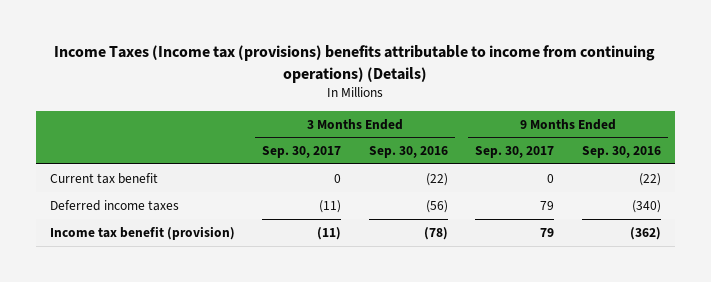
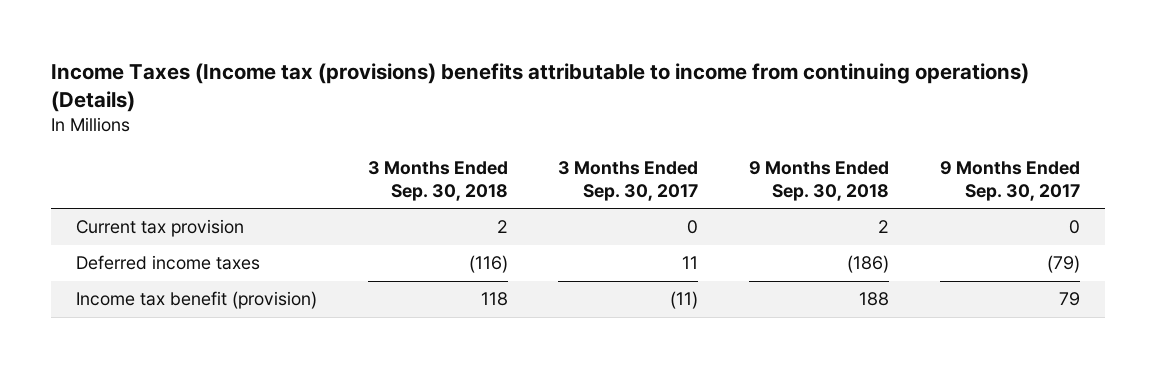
[368,146,448,159] Sep. 30, 2016 -> none
[581,146,661,159] Sep. 30, 2016 -> none
none -> [367,160,508,201] 3 Months Ended Sep. 30, 2018
none -> [749,160,890,201] 9 Months Ended Sep. 30, 2018
[49,172,158,184] Current tax benefit -> [75,219,244,238] Current tax provision
[319,199,342,213] (11) -> [682,256,699,270] 11
[540,200,555,210] 79 -> [1046,255,1080,274] (79)

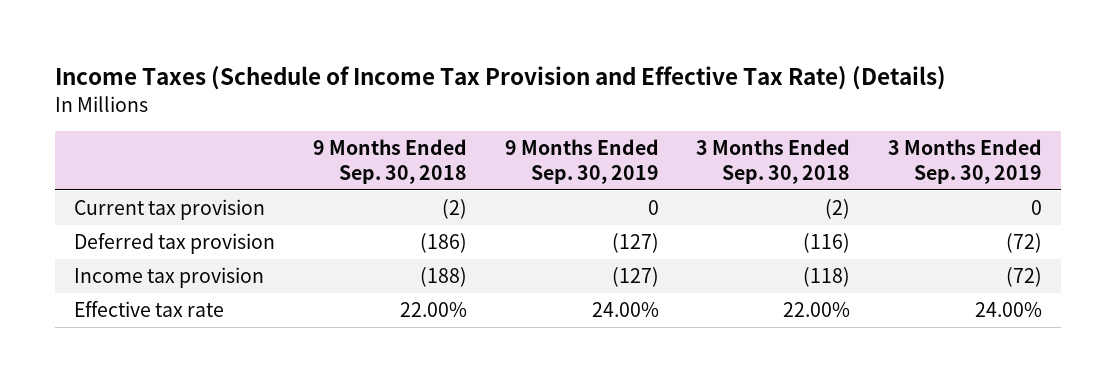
[50,62,1029,112] Income Taxes (Income tax (provisions) benefits attributable to income from continuing operations) (Details) -> [55,66,947,91] Income Taxes (Schedule of Income Tax Provision and Effective Tax Rate) (Details)
[558,160,699,201] 3 Months Ended Sep. 30, 2017 -> none
[939,160,1080,201] 9 Months Ended Sep. 30, 2017 -> none
none -> [504,139,659,184] 9 Months Ended Sep. 30, 2019
none -> [888,139,1043,184] 3 Months Ended Sep. 30, 2019
[496,220,508,234] 2 -> [825,199,851,220] (2)
[878,220,890,234] 2 -> [441,199,467,220] (2)
[75,255,260,271] Deferred income taxes -> [73,233,275,255] Deferred tax provision
[75,291,317,310] Income tax benefit (provision) -> [73,267,264,289] Income tax provision
[480,292,508,307] 118 -> [803,267,851,288] (118)
[859,292,890,307] 188 -> [419,267,467,288] (188)
none -> [73,301,224,318] Effective tax rate

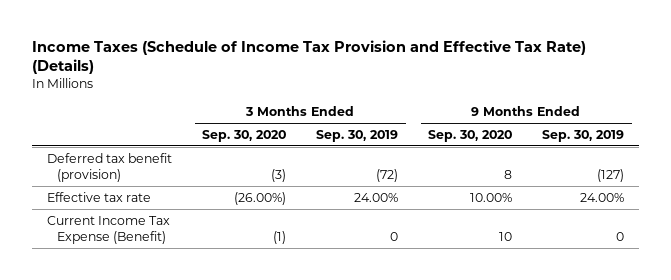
[312,139,467,184] 9 Months Ended Sep. 30, 2018 -> none
[696,139,851,184] 3 Months Ended Sep. 30, 2018 -> none
none -> [202,130,287,143] Sep. 30, 2020
none -> [428,130,513,143] Sep. 30, 2020
[73,199,265,221] Current tax provision -> none
[73,267,264,289] Income tax provision -> none
[73,233,275,255] Deferred tax provision -> [47,152,173,182] Deferred tax benefit (provision)
none -> [47,215,171,244] Current Income Tax Expense (Benefit)

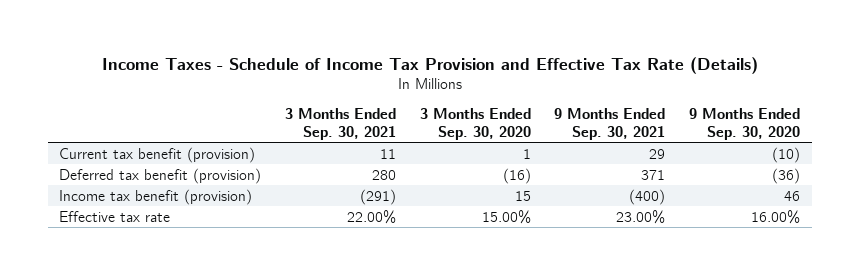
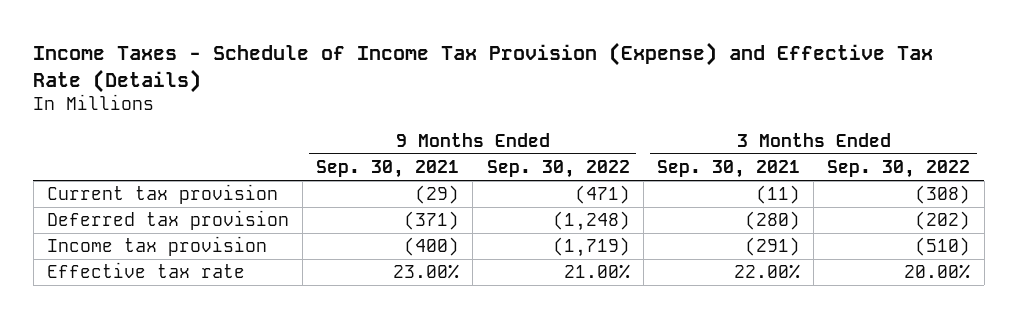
[101,56,758,74] Income Taxes - Schedule of Income Tax Provision and Effective Tax Rate (Details) -> [33,42,934,93] Income Taxes - Schedule of Income Tax Provision (Expense) and Effective Tax Rate (Details)
[419,108,531,140] 3 Months Ended Sep. 30, 2020 -> none
[688,108,800,140] 9 Months Ended Sep. 30, 2020 -> none
none -> [486,160,630,179] Sep. 30, 2022
none -> [827,160,971,179] Sep. 30, 2022
[59,146,256,163] Current tax benefit (provision) -> [46,184,278,205] Current tax provision
[379,148,396,159] 11 -> [756,185,801,205] (11)
[649,148,666,159] 29 -> [415,185,460,205] (29)
[59,167,262,184] Deferred tax benefit (provision) -> [46,210,289,231] Deferred tax provision
[371,169,396,180] 280 -> [745,211,801,231] (280)
[641,169,666,180] 371 -> [404,211,460,231] (371)
[59,188,253,205] Income tax benefit (provision) -> [46,236,267,257] Income tax provision

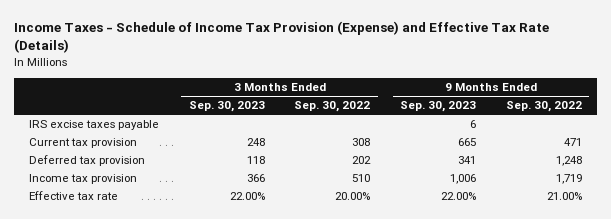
[316,160,460,179] Sep. 30, 2021 -> none
[657,160,801,179] Sep. 30, 2021 -> none
none -> [188,101,265,113] Sep. 30, 2023
none -> [400,101,477,113] Sep. 30, 2023
none -> [28,120,159,131] IRS excise taxes payable
[574,185,630,205] (471) -> [564,138,583,147] 471
[915,185,971,205] (308) -> [352,138,371,147] 308
[552,211,630,232] (1,248) -> [556,156,583,167] 1,248
[915,211,971,231] (202) -> [352,156,372,165] 202
[552,237,630,258] (1,719) -> [556,174,583,185] 1,719
[915,237,971,257] (510) -> [352,174,371,183] 510

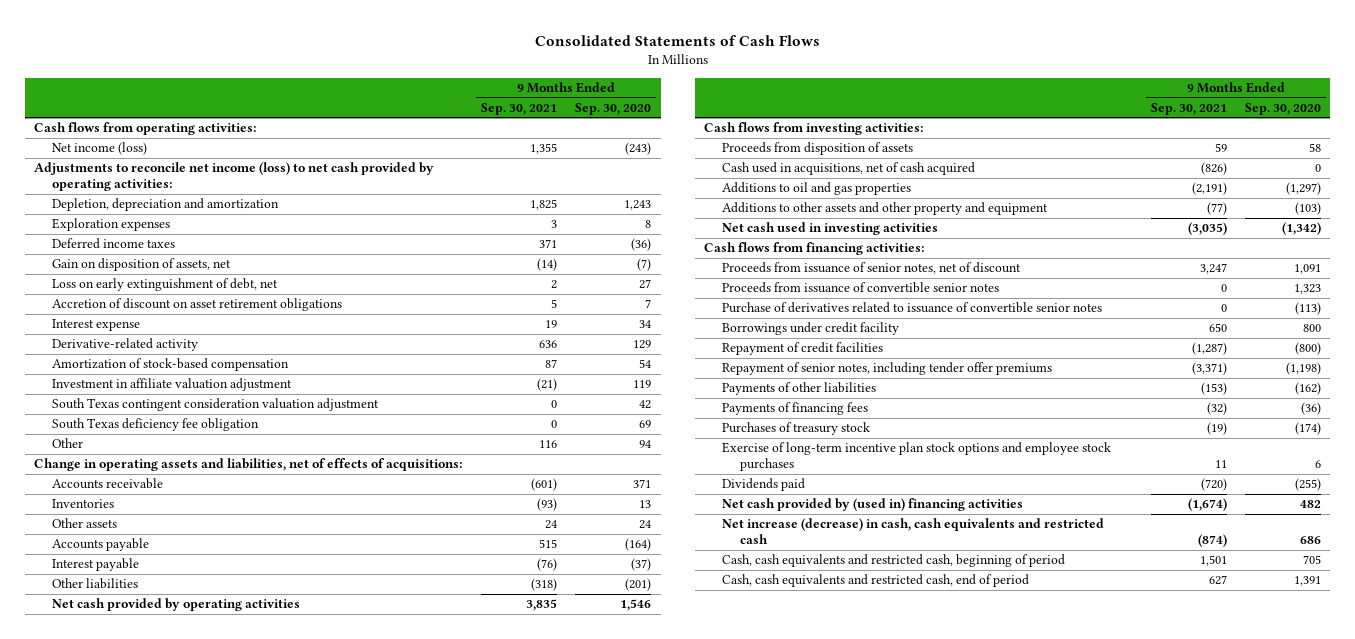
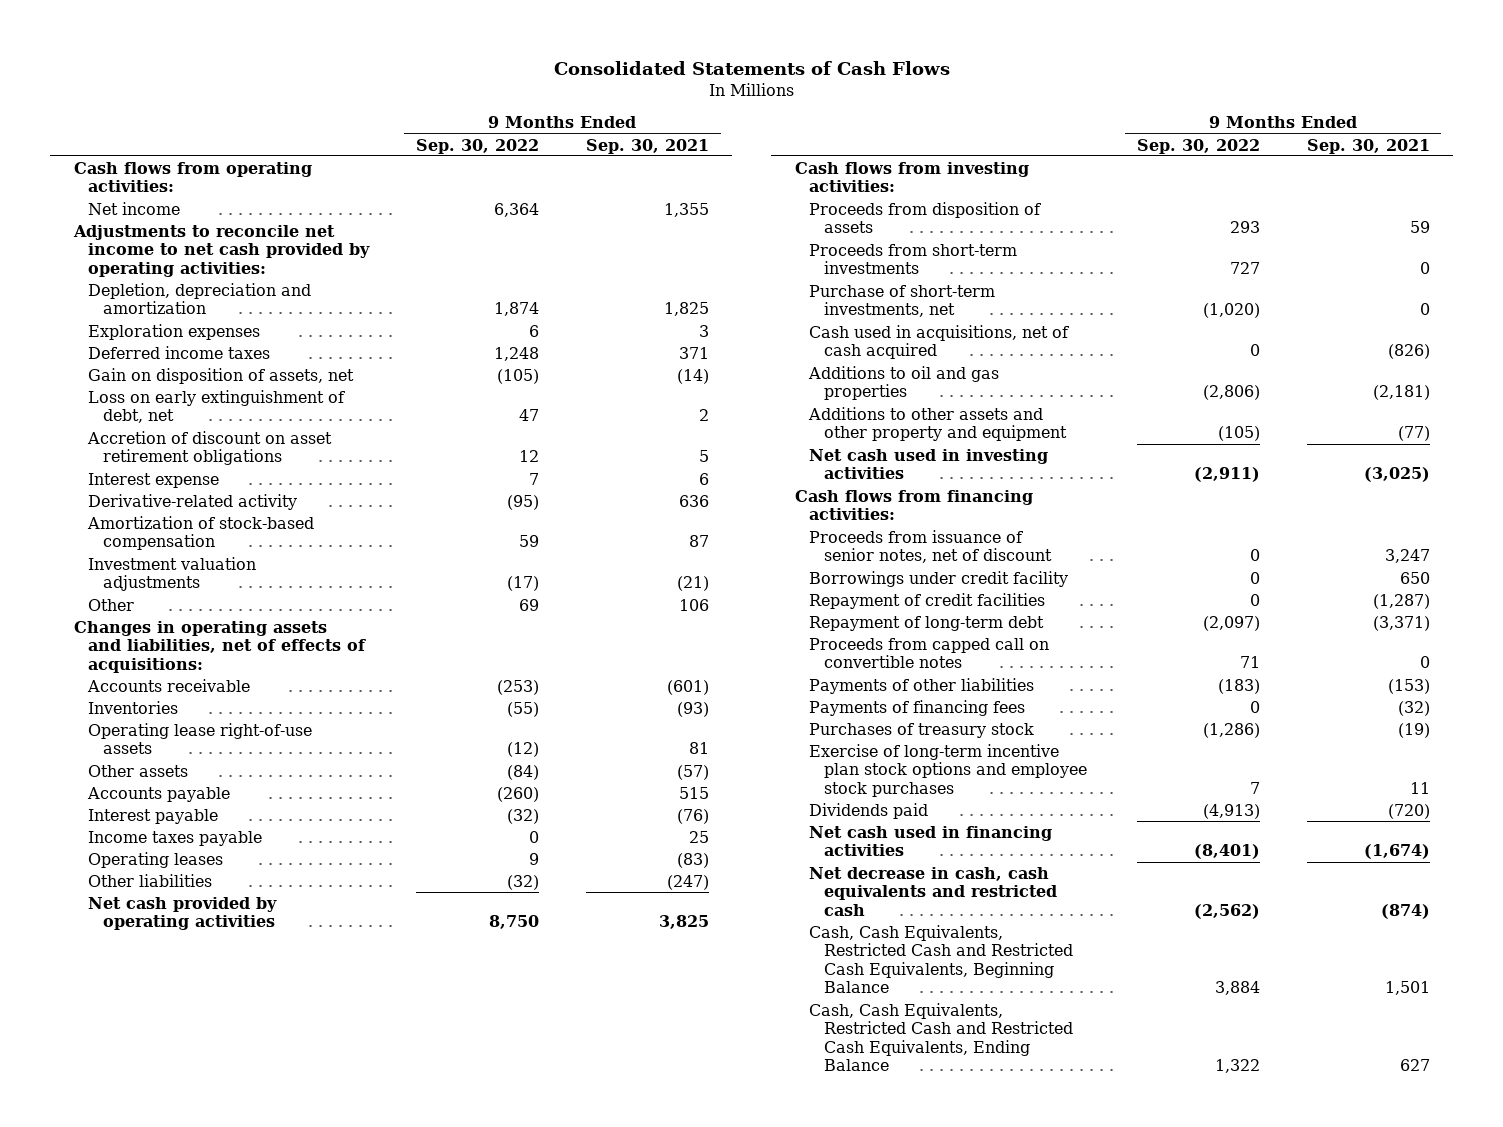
[575,102,652,115] Sep. 30, 2020 -> none
none -> [416,138,540,154] Sep. 30, 2022
[52,142,148,156] Net income (loss) -> [88,201,181,215] Net income
[34,162,435,192] Adjustments to reconcile net income (loss) to net cash provided by operating activities: -> [72,224,371,277] Adjustments to reconcile net income to net cash provided by operating activities:
[544,320,557,329] 19 -> [698,472,709,485] 6
[52,398,380,412] South Texas contingent consideration valuation adjustment -> none
[52,418,260,432] South Texas deficiency fee obligation -> none
[52,378,293,392] Investment in affiliate valuation adjustment -> [88,556,257,592] Investment valuation adjustments
[538,440,557,449] 116 -> [678,598,709,611] 106
[34,458,463,472] Change in operating assets and liabilities, net of effects of acquisitions: -> [73,620,367,673] Changes in operating assets and liabilities, net of effects of acquisitions:
none -> [88,722,313,755] Operating lease right-of-use assets
[544,520,557,530] 24 -> [676,764,709,780] (57)
none -> [88,830,263,846] Income taxes payable
none -> [88,851,224,868] Operating leases
[530,578,557,592] (318) -> [666,874,709,890] (247)
[525,599,557,612] 3,835 -> [658,915,709,930] 3,825
none -> [809,243,1018,275] Proceeds from short-term investments
none -> [809,284,996,318] Purchase of short-term investments, net
[1191,182,1227,196] (2,191) -> [1372,385,1430,401] (2,181)
[1187,222,1227,236] (3,035) -> [1363,467,1430,483] (3,025)
[722,282,1000,294] Proceeds from issuance of convertible senior notes -> none
[722,302,1103,314] Purchase of derivatives related to issuance of convertible senior notes -> none
[722,362,1053,376] Repayment of senior notes, including tender offer premiums -> [809,615,1045,631] Repayment of long-term debt
none -> [809,637,1050,669] Proceeds from capped call on convertible notes
[722,498,1024,512] Net cash provided by (used in) financing activities -> [809,825,1053,857] Net cash used in financing activities
[722,518,1105,545] Net increase (decrease) in cash, cash equivalents and restricted cash -> [809,866,1057,916] Net decrease in cash, cash equivalents and restricted cash
[722,554,1066,568] Cash, cash equivalents and restricted cash, beginning of period -> [809,924,1073,994] Cash, Cash Equivalents, Restricted Cash and Restricted Cash Equivalents, Beginning Balance
[722,574,1030,588] Cash, cash equivalents and restricted cash, end of period -> [809,1002,1073,1072] Cash, Cash Equivalents, Restricted Cash and Restricted Cash Equivalents, Ending Balance

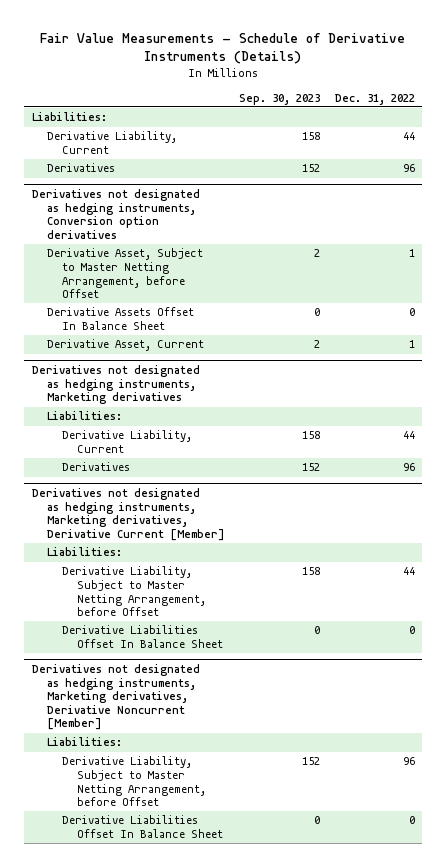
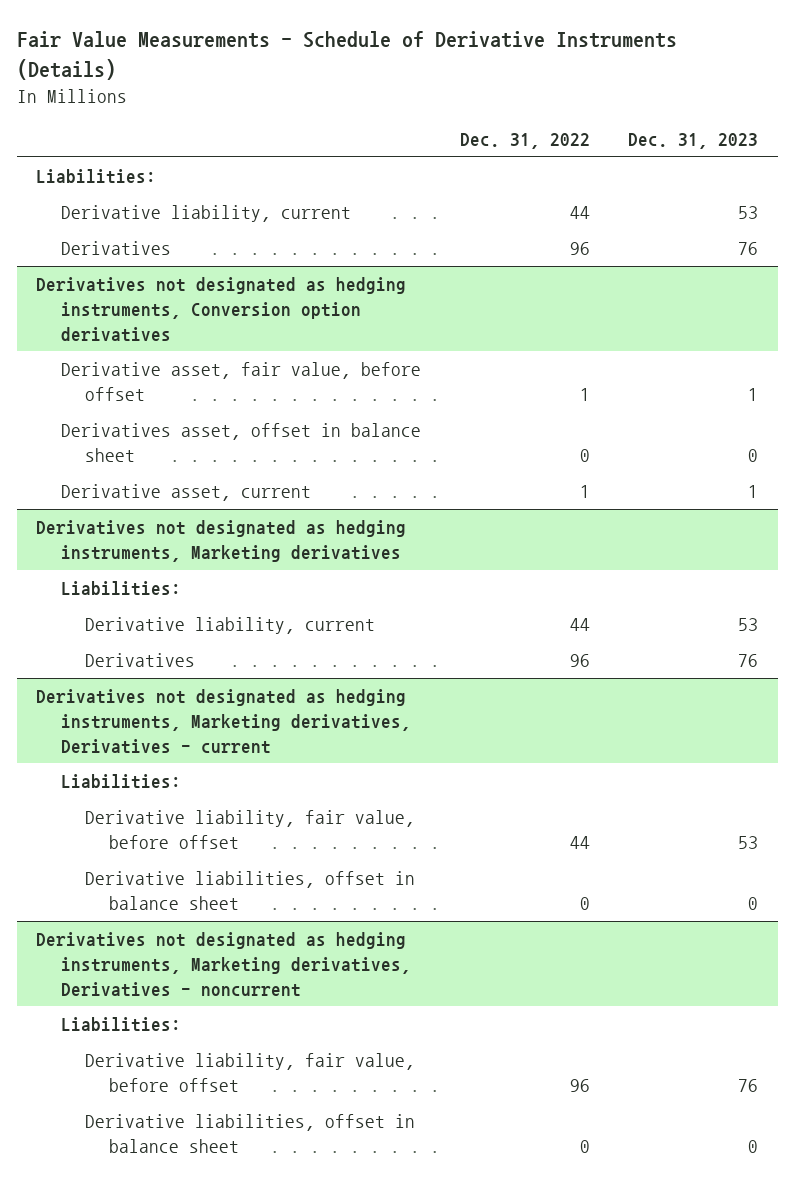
[239,93,321,105] Sep. 30, 2023 -> none
none -> [628,133,759,150] Dec. 31, 2023
[46,131,177,154] Derivative Liability, Current -> [60,205,351,223] Derivative liability, current
[46,248,203,299] Derivative Asset, Subject to Master Netting Arrangement, before Offset -> [60,362,421,401] Derivative asset, fair value, before offset
[46,307,194,330] Derivative Assets Offset In Balance Sheet -> [60,423,421,462] Derivatives asset, offset in balance sheet
[46,339,204,352] Derivative Asset, Current -> [60,484,311,502] Derivative asset, current
[61,430,192,453] Derivative Liability, Current -> [84,617,375,635] Derivative liability, current
[31,488,225,541] Derivatives not designated as hedging instruments, Marketing derivatives, Derivative Current [Member] -> [36,689,411,754] Derivatives not designated as hedging instruments, Marketing derivatives, Derivatives - current
[61,566,206,617] Derivative Liability, Subject to Master Netting Arrangement, before Offset -> [84,810,415,849] Derivative liability, fair value, before offset
[61,625,223,648] Derivative Liabilities Offset In Balance Sheet -> [84,871,415,910] Derivative liabilities, offset in balance sheet
[31,664,200,731] Derivatives not designated as hedging instruments, Marketing derivatives, Derivative Noncurrent [Member] -> [36,932,411,997] Derivatives not designated as hedging instruments, Marketing derivatives, Derivatives - noncurrent
[61,756,206,807] Derivative Liability, Subject to Master Netting Arrangement, before Offset -> [84,1053,415,1092] Derivative liability, fair value, before offset
[61,815,223,838] Derivative Liabilities Offset In Balance Sheet -> [84,1114,415,1153] Derivative liabilities, offset in balance sheet

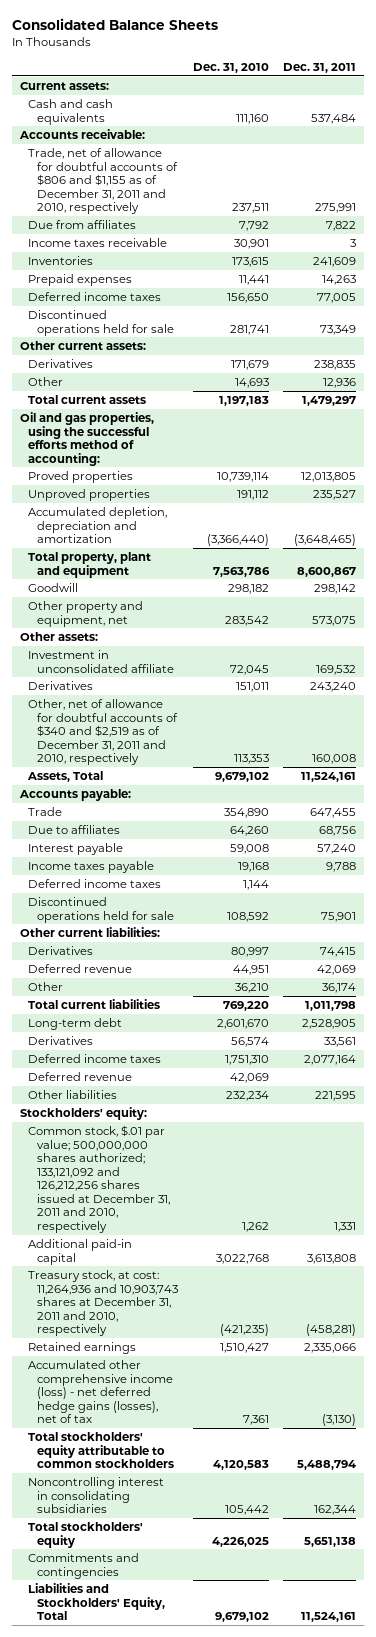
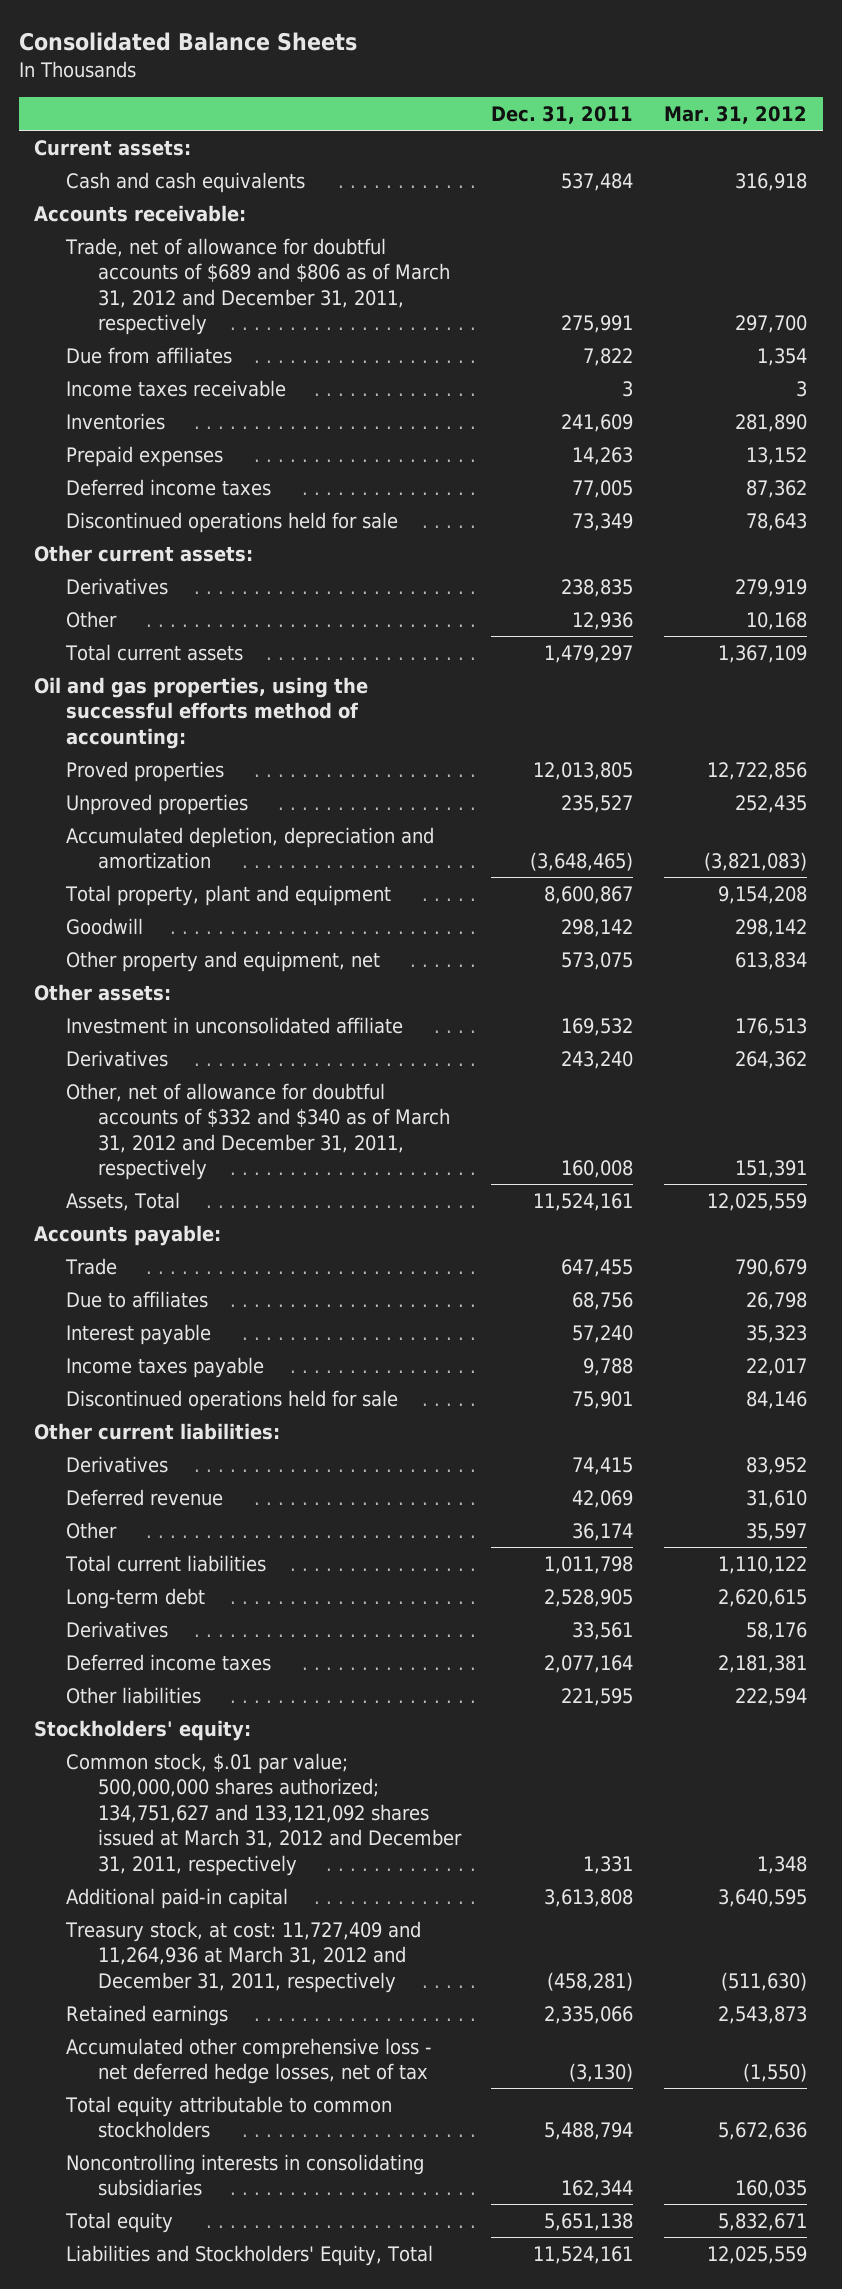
[192,62,269,73] Dec. 31, 2010 -> none
none -> [664,106,808,125] Mar. 31, 2012
[28,148,178,215] Trade, net of allowance for doubtful accounts of $806 and $1,155 as of December 31, 2011 and 2010, respectively -> [64,237,450,336] Trade, net of allowance for doubtful accounts of $689 and $806 as of March 31, 2012 and December 31, 2011, respectively
[28,699,178,766] Other, net of allowance for doubtful accounts of $340 and $2,519 as of December 31, 2011 and 2010, respectively -> [65,1082,450,1181] Other, net of allowance for doubtful accounts of $332 and $340 as of March 31, 2012 and December 31, 2011, respectively
[28,879,162,889] Deferred income taxes -> none
[28,1072,133,1082] Deferred revenue -> none
[28,1125,170,1233] Common stock, $.01 par value; 500,000,000 shares authorized; 133,121,092 and 126,212,256 shares issued at December 31, 2011 and 2010, respectively -> [65,1752,462,1876] Common stock, $.01 par value; 500,000,000 shares authorized; 134,751,627 and 133,121,092 shares issued at March 31, 2012 and December 31, 2011, respectively
[28,1270,178,1337] Treasury stock, at cost: 11,264,936 and 10,903,743 shares at December 31, 2011 and 2010, respectively -> [64,1920,421,1993] Treasury stock, at cost: 11,727,409 and 11,264,936 at March 31, 2012 and December 31, 2011, respectively
[28,1553,140,1579] Commitments and contingencies -> none
[28,1360,173,1424] Accumulated other comprehensive income (loss) - net deferred hedge gains (losses), net of tax -> [65,2037,432,2085] Accumulated other comprehensive loss - net deferred hedge losses, net of tax
[28,1432,174,1469] Total stockholders' equity attributable to common stockholders -> [64,2095,392,2139] Total equity attributable to common stockholders
[28,1477,165,1514] Noncontrolling interest in consolidating subsidiaries -> [65,2153,424,2197] Noncontrolling interests in consolidating subsidiaries
[28,1522,144,1548] Total stockholders' equity -> [64,2211,173,2233] Total equity

